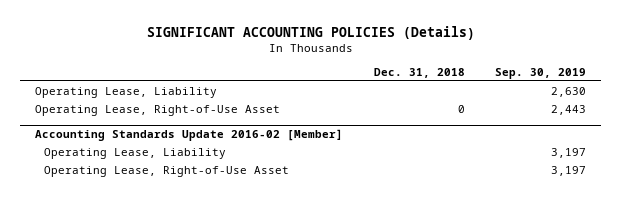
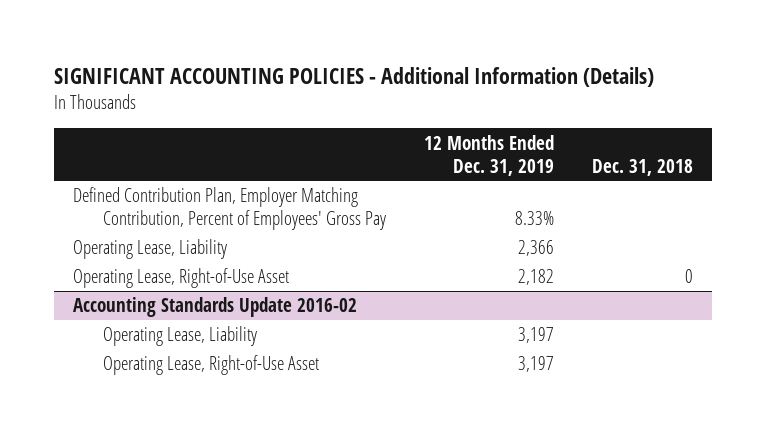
[146,26,475,41] SIGNIFICANT ACCOUNTING POLICIES (Details) -> [54,66,655,87] SIGNIFICANT ACCOUNTING POLICIES - Additional Information (Details)
[495,68,587,80] Sep. 30, 2019 -> none
none -> [424,134,555,176] 12 Months Ended Dec. 31, 2019
none -> [73,187,387,231] Defined Contribution Plan, Employer Matching Contribution, Percent of Employees' Gross Pay
[34,128,343,141] Accounting Standards Update 2016-02 [Member] -> [73,297,358,318] Accounting Standards Update 2016-02

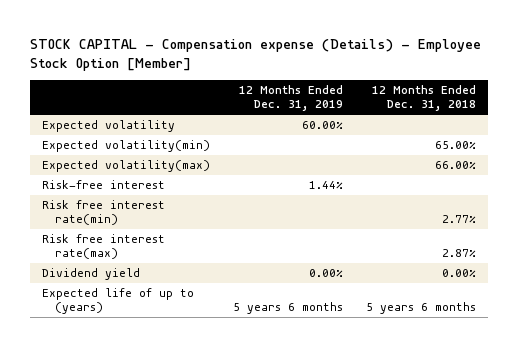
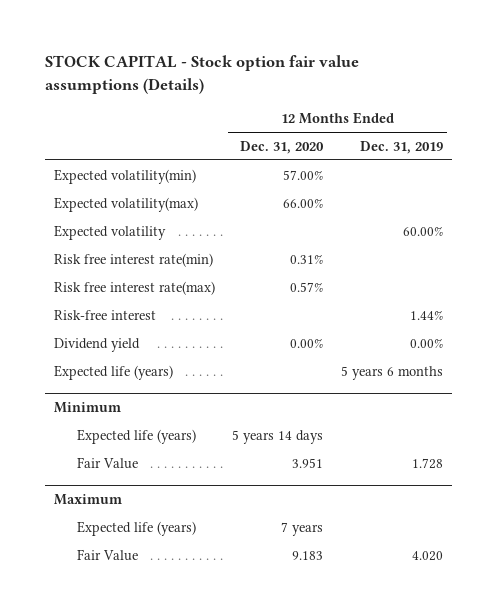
[30,39,482,71] STOCK CAPITAL - Compensation expense (Details) - Employee Stock Option [Member] -> [44,55,359,95] STOCK CAPITAL - Stock option fair value assumptions (Details)
[372,84,477,112] 12 Months Ended Dec. 31, 2018 -> none
none -> [240,140,325,154] Dec. 31, 2020
[42,120,176,133] Expected volatility -> [53,224,166,240] Expected volatility
[42,180,166,190] Risk-free interest -> [53,309,156,320] Risk-free interest
[42,288,195,315] Expected life of up to (years) -> [53,364,173,380] Expected life (years)
none -> [53,402,121,414] Minimum
none -> [76,428,196,444] Expected life (years)
none -> [76,456,138,469] Fair Value
none -> [53,494,122,506] Maximum
none -> [76,520,196,536] Expected life (years)
none -> [76,548,138,561] Fair Value

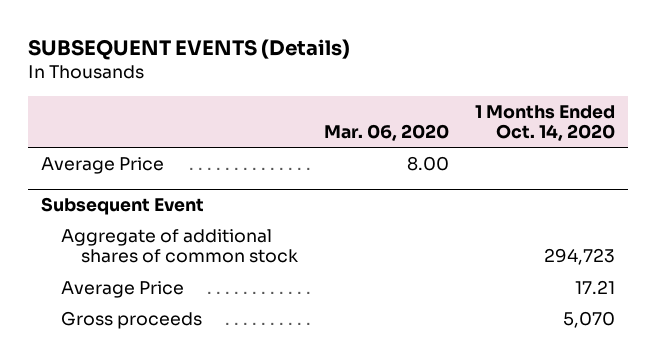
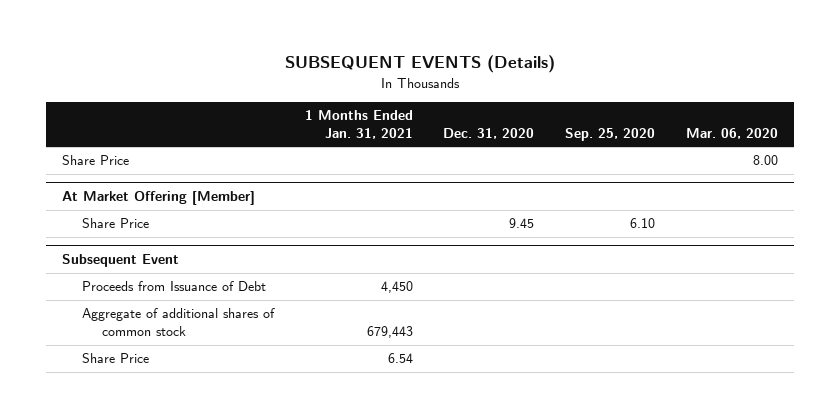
[474,104,615,142] 1 Months Ended Oct. 14, 2020 -> none
none -> [304,110,413,139] 1 Months Ended Jan. 31, 2021
none -> [443,127,535,139] Dec. 31, 2020
none -> [565,127,656,141] Sep. 25, 2020
[40,156,164,174] Average Price -> [61,155,129,166] Share Price
none -> [61,191,255,206] At Market Offering [Member]
none -> [81,218,149,229] Share Price
none -> [81,281,266,292] Proceeds from Issuance of Debt
[60,310,202,329] Gross proceeds -> none
[60,280,184,298] Average Price -> [81,353,149,364] Share Price

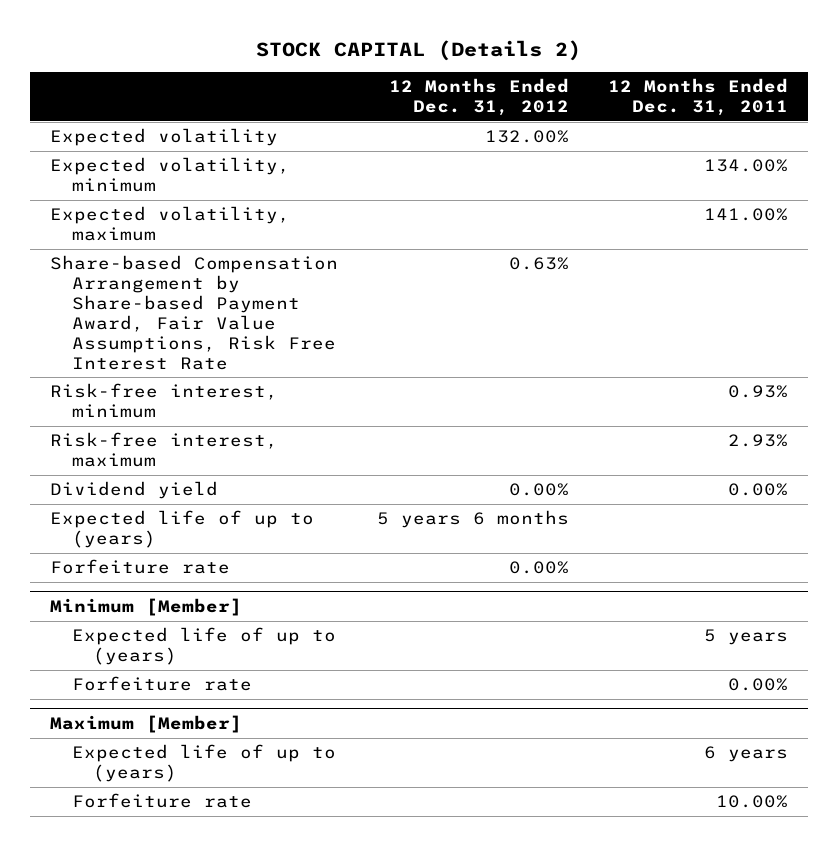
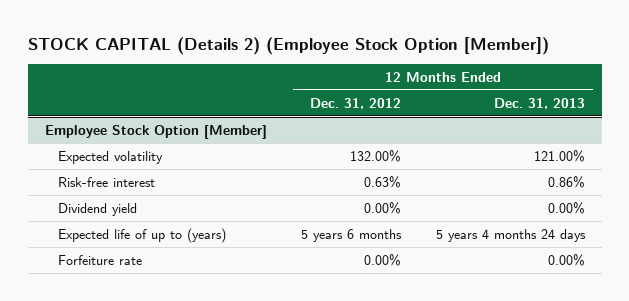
[256,39,582,61] STOCK CAPITAL (Details 2) -> [27,36,549,55] STOCK CAPITAL (Details 2) (Employee Stock Option [Member])
[608,78,789,117] 12 Months Ended Dec. 31, 2011 -> none
none -> [493,97,585,109] Dec. 31, 2013
none -> [44,124,267,139] Employee Stock Option [Member]
[49,157,290,193] Expected volatility, minimum -> none
[49,206,290,242] Expected volatility, maximum -> none
[49,383,278,419] Risk-free interest, minimum -> none
[49,432,278,468] Risk-free interest, maximum -> none
[49,255,338,370] Share-based Compensation Arrangement by Share-based Payment Award, Fair Value Assumptions, Risk Free Interest Rate -> [58,176,156,187] Risk-free interest
[49,598,242,617] Minimum [Member] -> none
[71,627,336,666] Expected life of up to (years) -> none
[71,676,252,692] Forfeiture rate -> none
[49,715,242,734] Maximum [Member] -> none
[71,744,336,783] Expected life of up to (years) -> none
[71,793,252,809] Forfeiture rate -> none

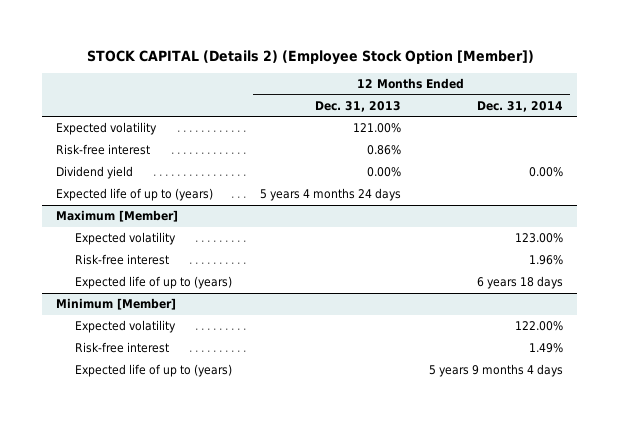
[310,97,402,109] Dec. 31, 2012 -> none
none -> [477,100,564,112] Dec. 31, 2014
[44,124,267,139] Employee Stock Option [Member] -> none
[58,254,143,265] Forfeiture rate -> none
none -> [56,210,179,223] Maximum [Member]
none -> [74,232,176,246] Expected volatility
none -> [74,254,169,266] Risk-free interest
none -> [74,276,232,290] Expected life of up to (years)
none -> [56,298,177,311] Minimum [Member]
none -> [74,320,176,334] Expected volatility
none -> [74,342,169,354] Risk-free interest
none -> [74,364,232,378] Expected life of up to (years)

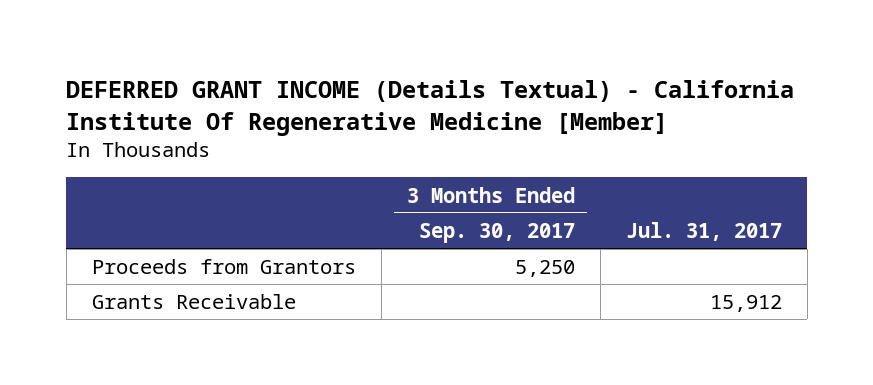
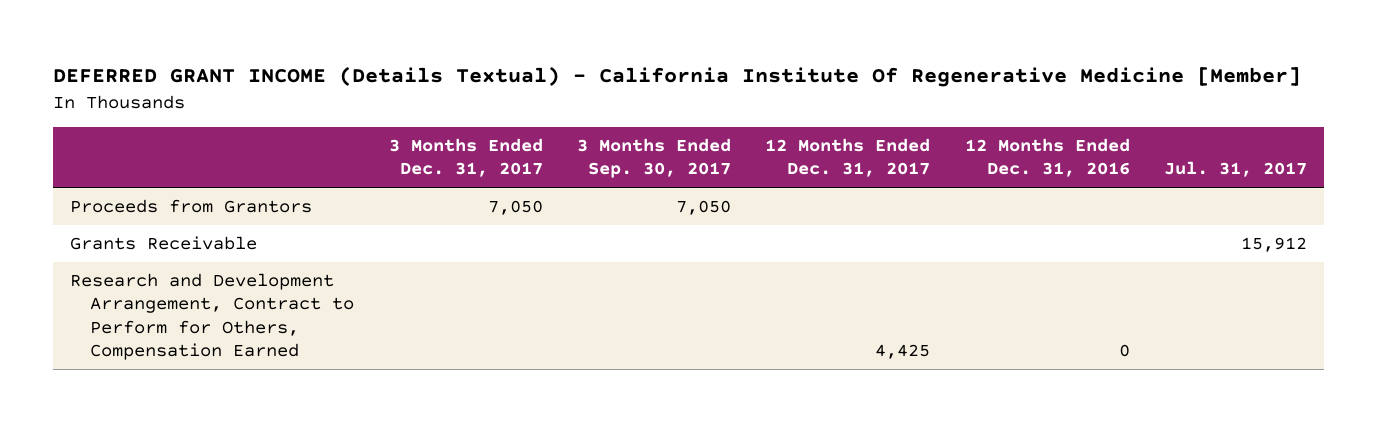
none -> [388,137,543,178] 3 Months Ended Dec. 31, 2017
none -> [765,137,931,178] 12 Months Ended Dec. 31, 2017
none -> [964,137,1130,178] 12 Months Ended Dec. 31, 2016
[514,260,575,278] 5,250 -> [676,200,732,216] 7,050
none -> [69,273,355,360] Research and Development Arrangement, Contract to Perform for Others, Compensation Earned

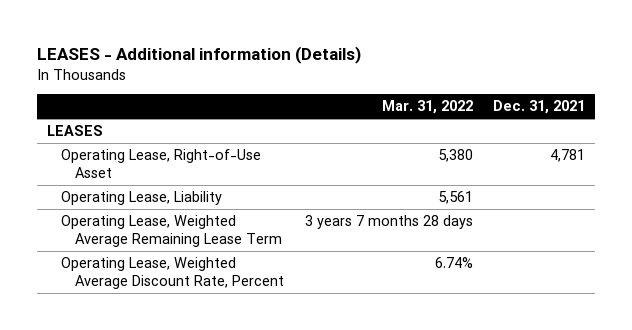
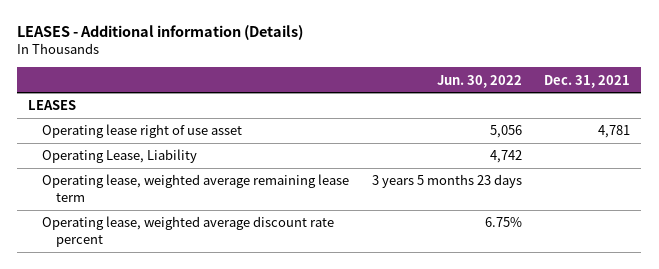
[381,100,473,115] Mar. 31, 2022 -> none
none -> [436,74,522,88] Jun. 30, 2022
[61,149,262,179] Operating Lease, Right-of-Use Asset -> [42,124,243,139] Operating lease right of use asset
[61,215,283,248] Operating Lease, Weighted Average Remaining Lease Term -> [42,174,350,202] Operating lease, weighted average remaining lease term
[61,257,285,290] Operating Lease, Weighted Average Discount Rate, Percent -> [42,216,335,247] Operating lease, weighted average discount rate percent

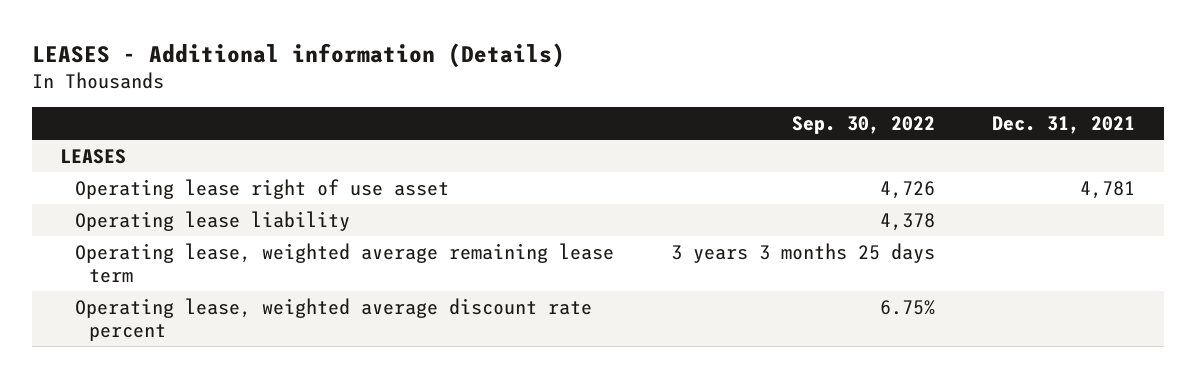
[436,74,522,88] Jun. 30, 2022 -> none
none -> [791,115,935,134] Sep. 30, 2022
[42,149,198,164] Operating Lease, Liability -> [74,210,350,231] Operating lease liability

